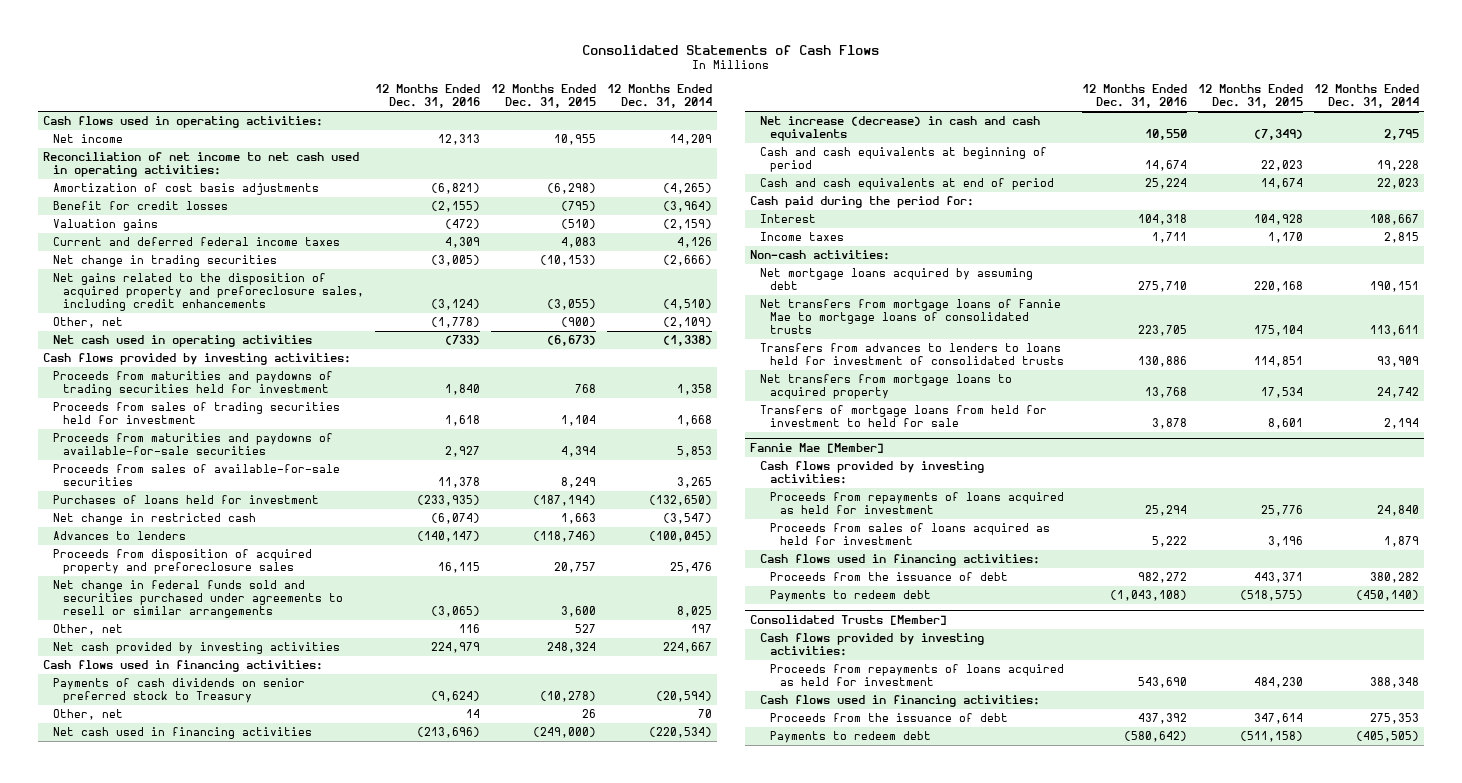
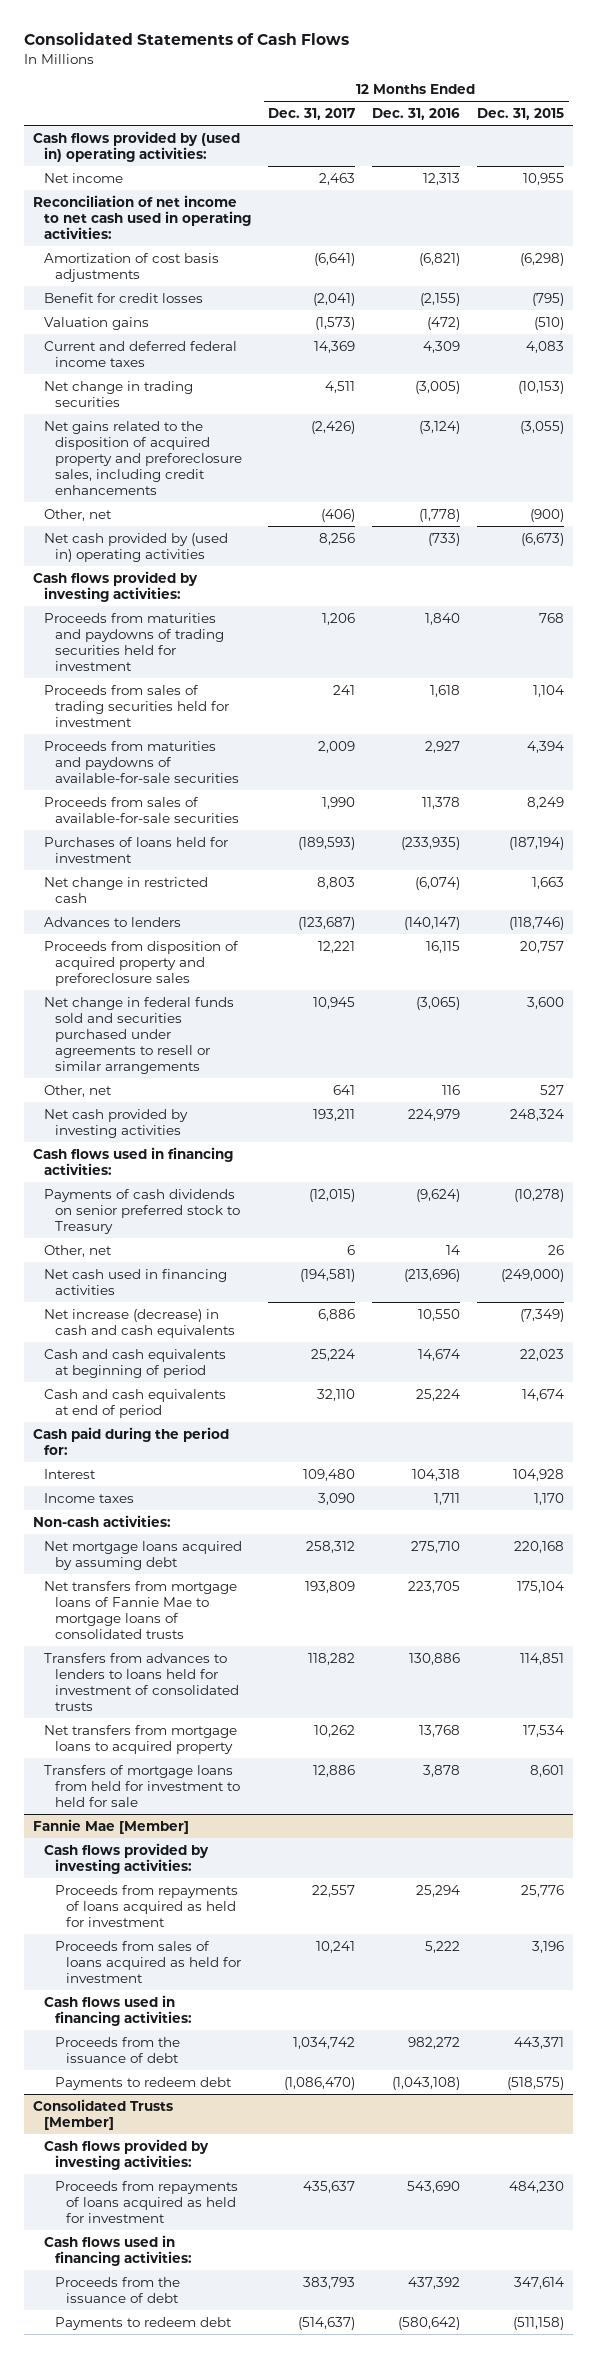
[607,84,713,109] 12 Months Ended Dec. 31, 2014 -> none
none -> [267,108,355,121] Dec. 31, 2017
[43,116,324,129] Cash flows used in operating activities: -> [32,130,240,162] Cash flows provided by (used in) operating activities:
[53,335,313,348] Net cash used in operating activities -> [43,532,228,562] Net cash provided by (used in) operating activities

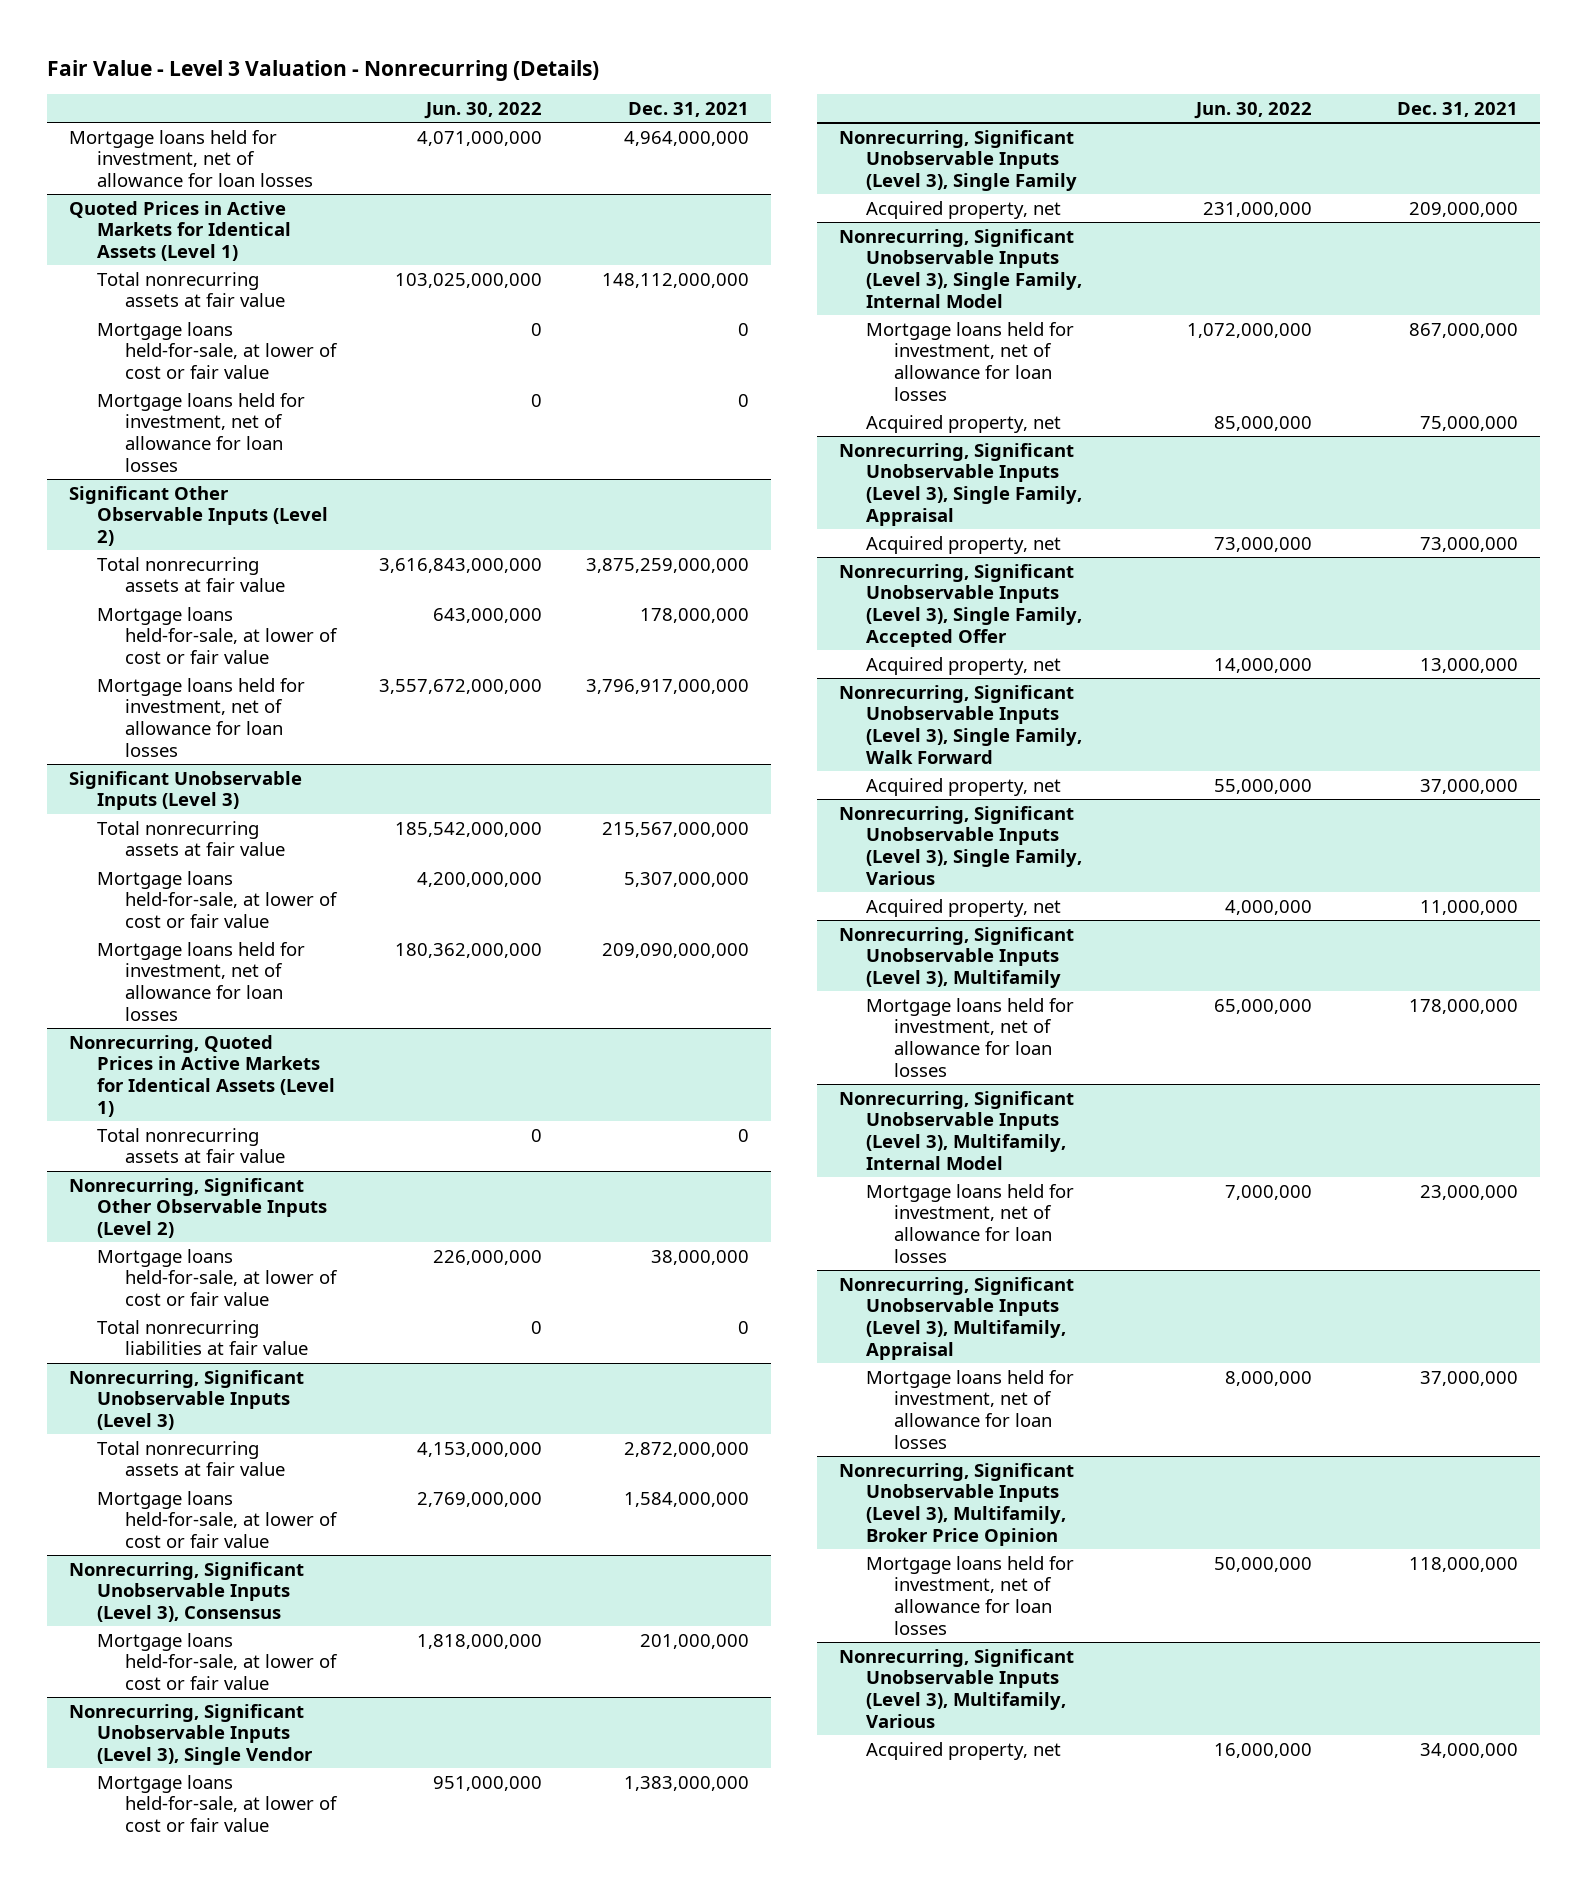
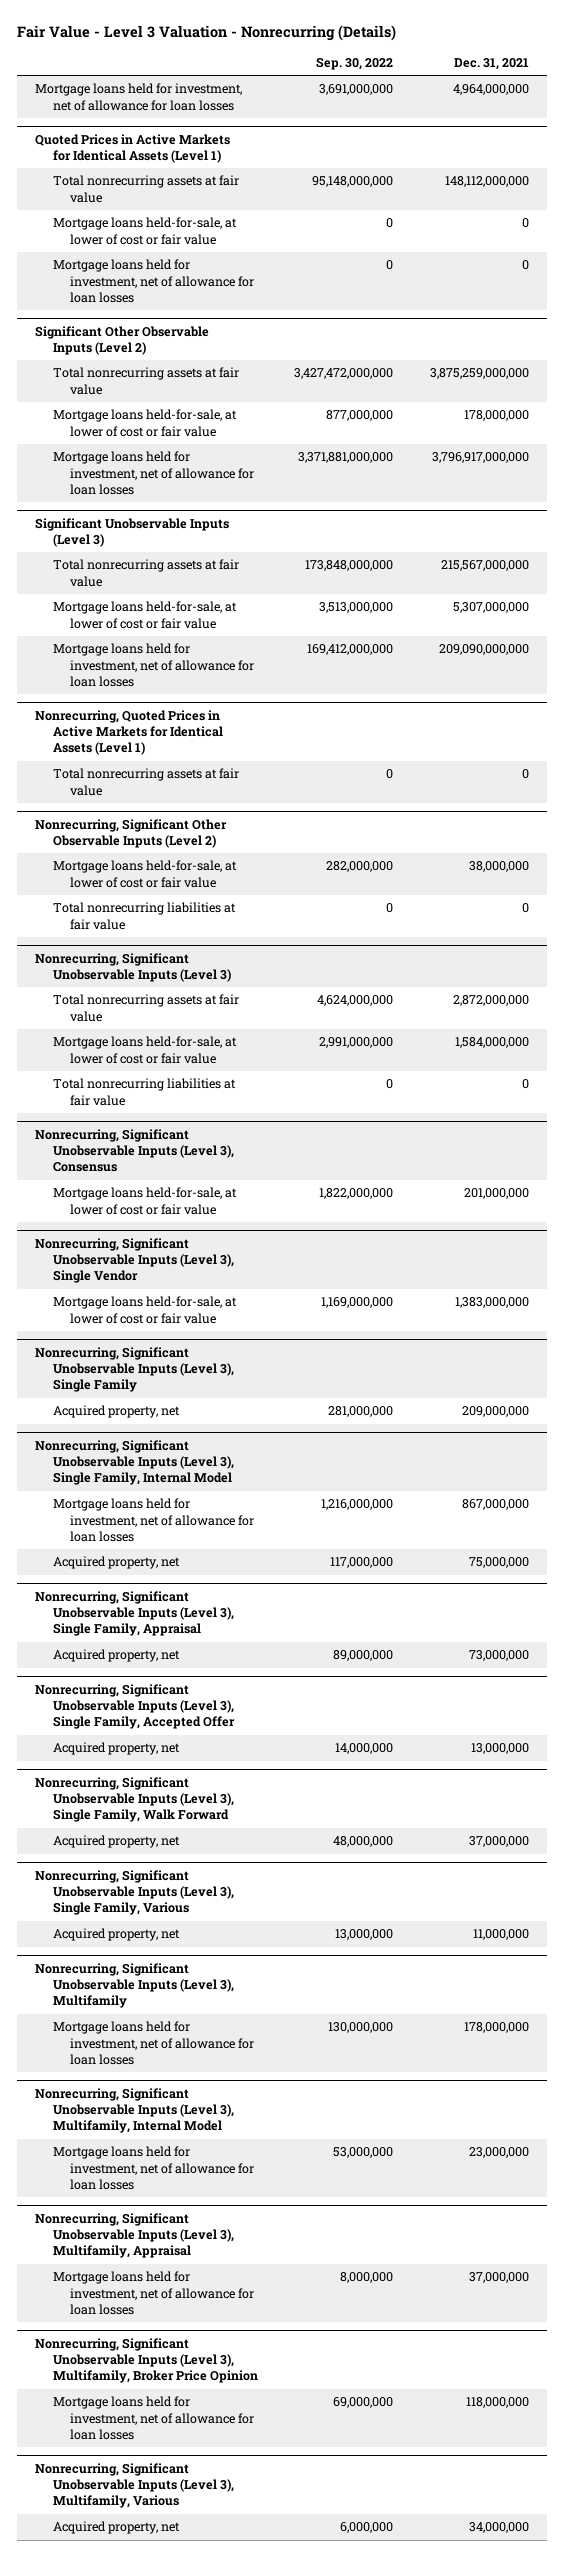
[424,102,543,120] Jun. 30, 2022 -> none
none -> [316,57,394,71] Sep. 30, 2022
none -> [52,1078,236,1106] Total nonrecurring liabilities at fair value

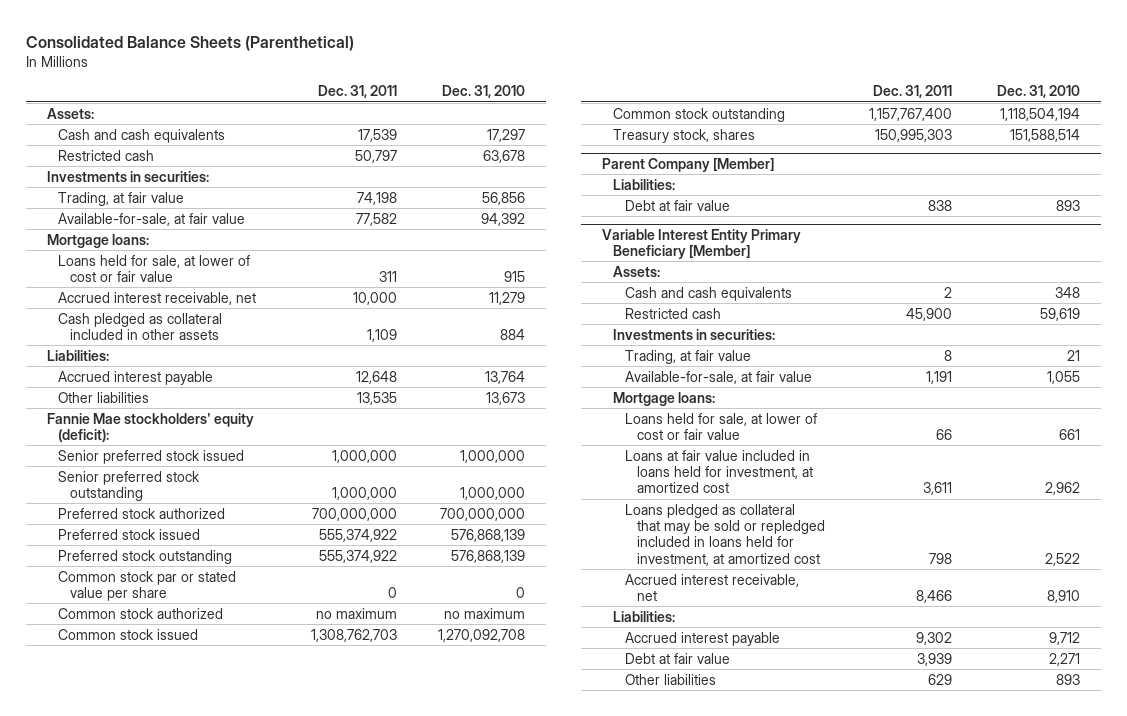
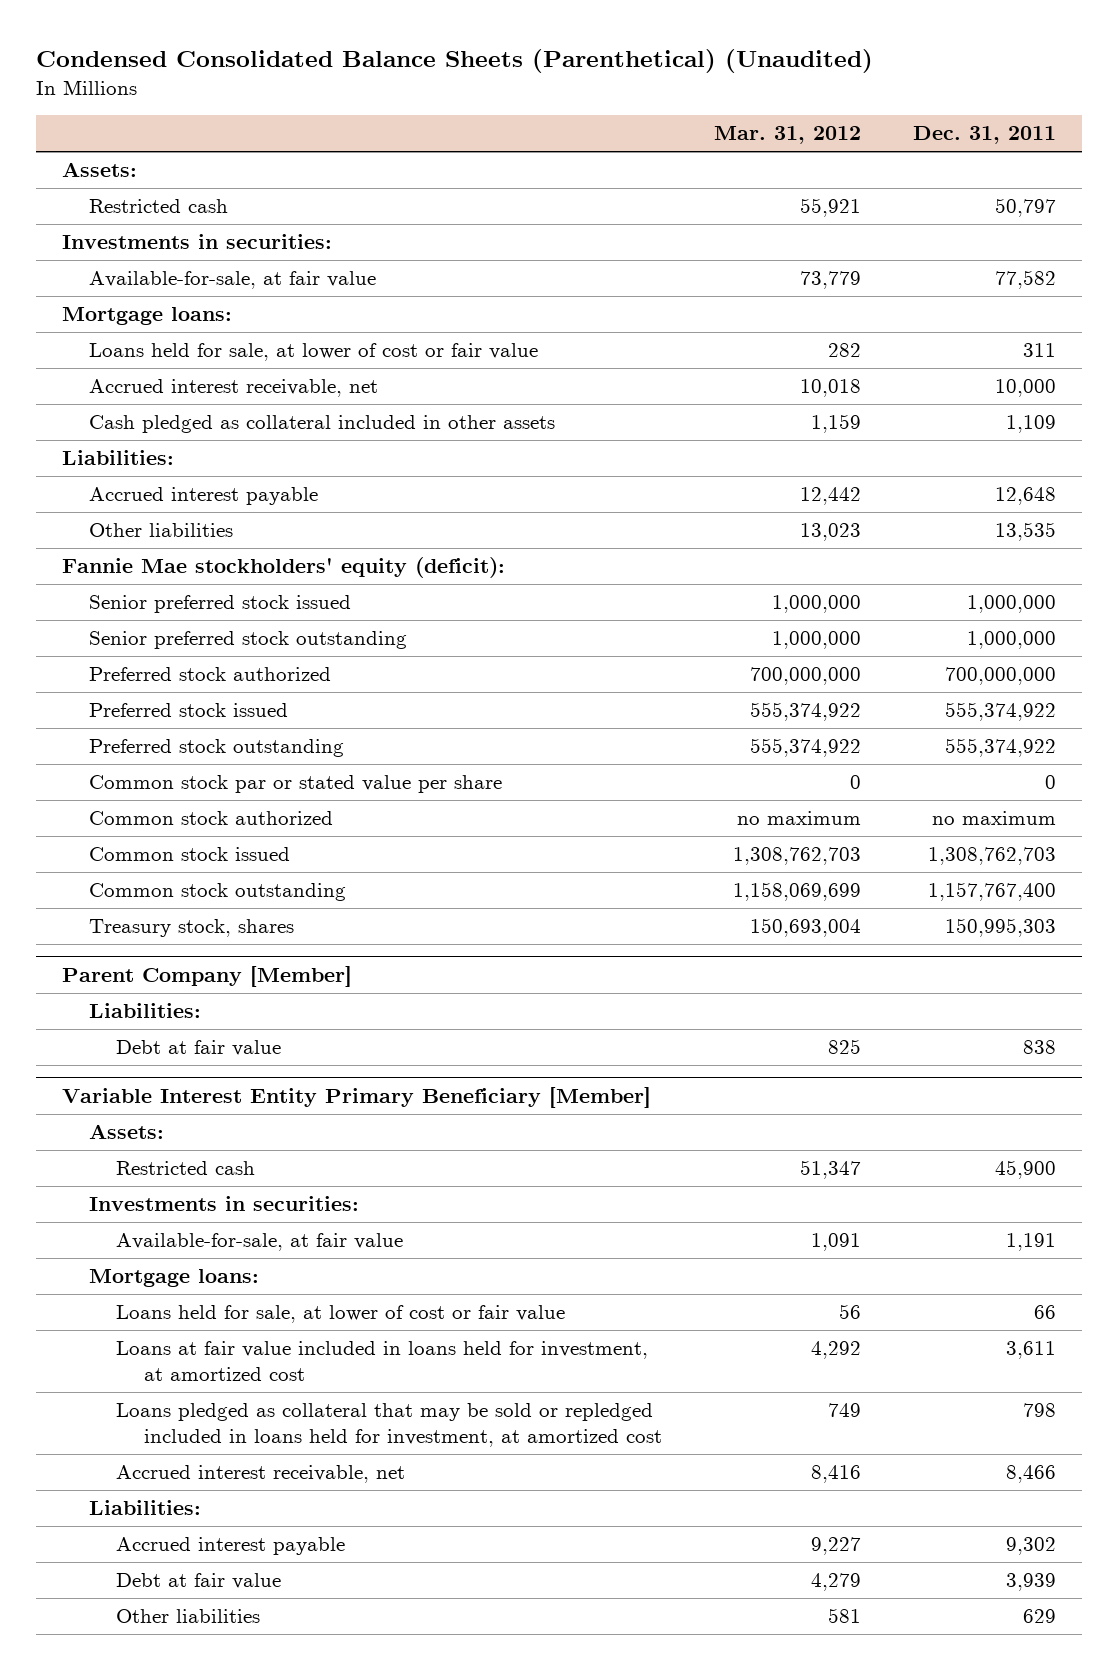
[26,35,355,51] Consolidated Balance Sheets (Parenthetical) -> [36,49,874,74] Condensed Consolidated Balance Sheets (Parenthetical) (Unaudited)
[442,85,526,99] Dec. 31, 2010 -> none
none -> [713,126,861,145] Mar. 31, 2012
[58,128,226,143] Cash and cash equivalents -> none
[58,191,185,206] Trading, at fair value -> none
[624,286,792,301] Cash and cash equivalents -> none
[624,349,751,364] Trading, at fair value -> none

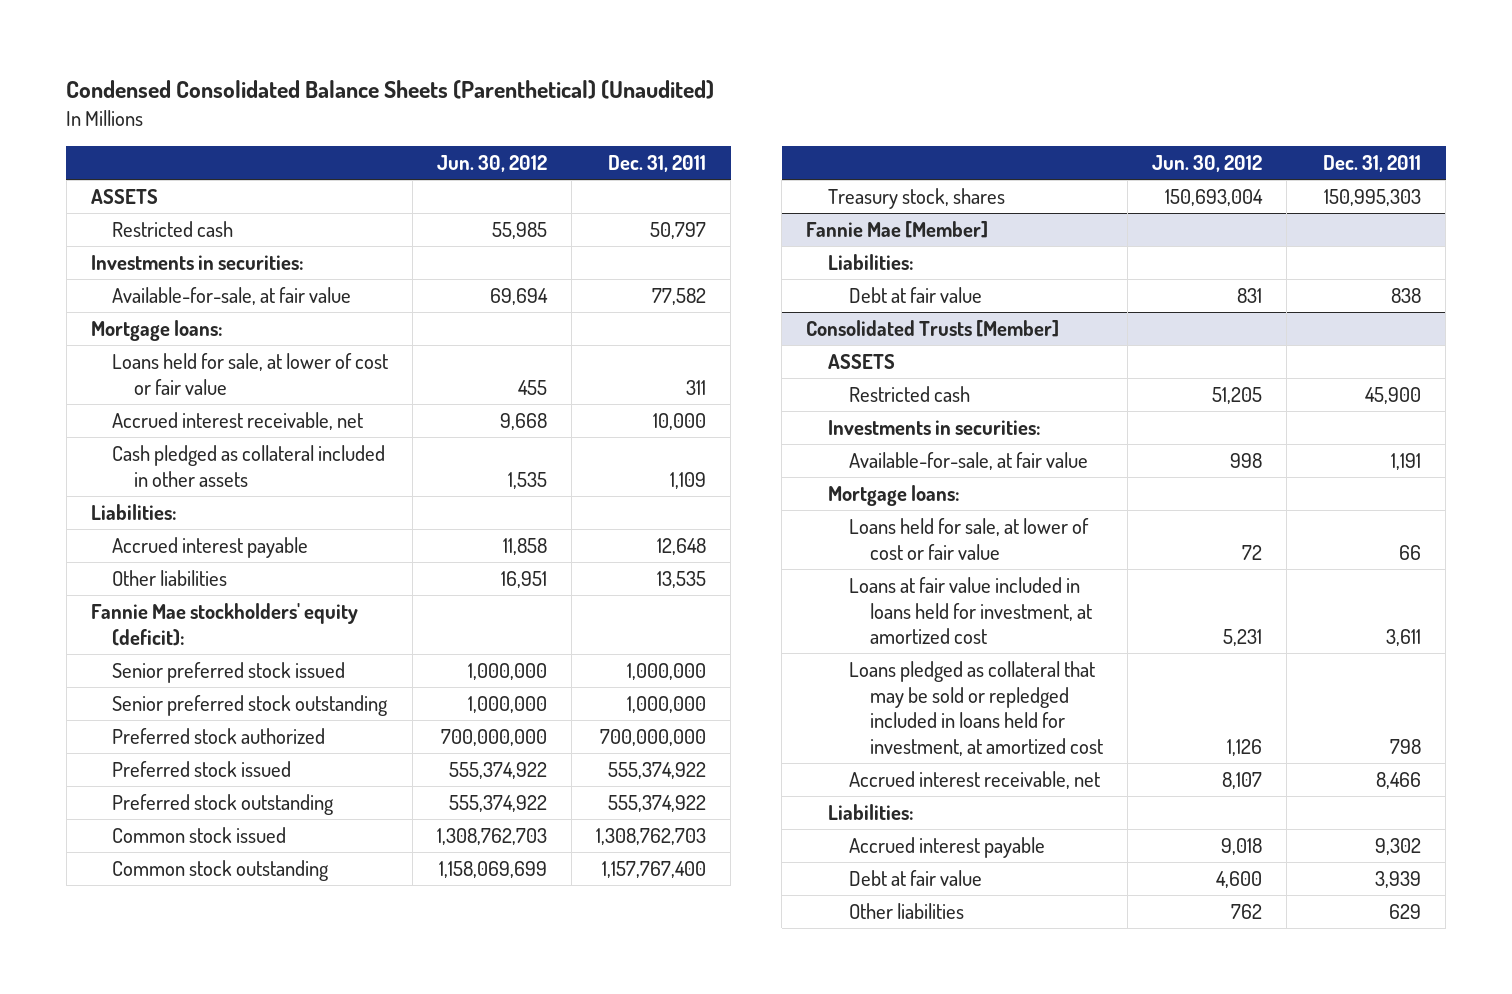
[713,126,861,145] Mar. 31, 2012 -> none
none -> [437,154,548,172] Jun. 30, 2012
[62,162,138,178] Assets: -> [90,188,158,204] ASSETS
[89,775,503,794] Common stock par or stated value per share -> none
[89,811,334,826] Common stock authorized -> none
[62,965,353,987] Parent Company [Member] -> none
none -> [806,220,989,238] Fannie Mae [Member]
[62,1086,652,1108] Variable Interest Entity Primary Beneficiary [Member] -> none
none -> [806,319,1060,337] Consolidated Trusts [Member]
[89,1124,165,1140] Assets: -> [827,353,895,369] ASSETS

